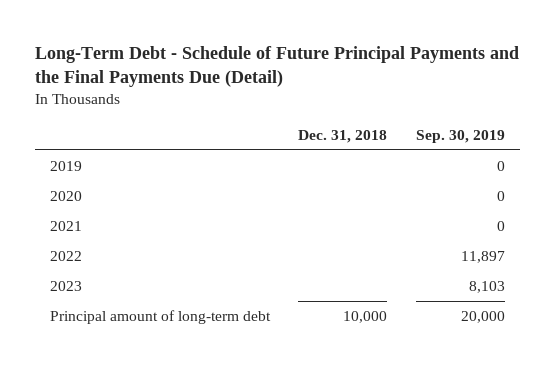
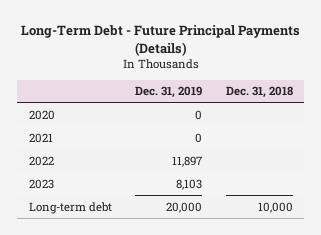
[35,46,520,88] Long-Term Debt - Schedule of Future Principal Payments and the Final Payments Due (Detail) -> [20,24,300,56] Long-Term Debt - Future Principal Payments (Details)
[416,129,506,143] Sep. 30, 2019 -> none
none -> [135,86,203,99] Dec. 31, 2019
[49,161,82,172] 2019 -> none
[49,310,271,325] Principal amount of long-term debt -> [28,201,112,214] Long-term debt

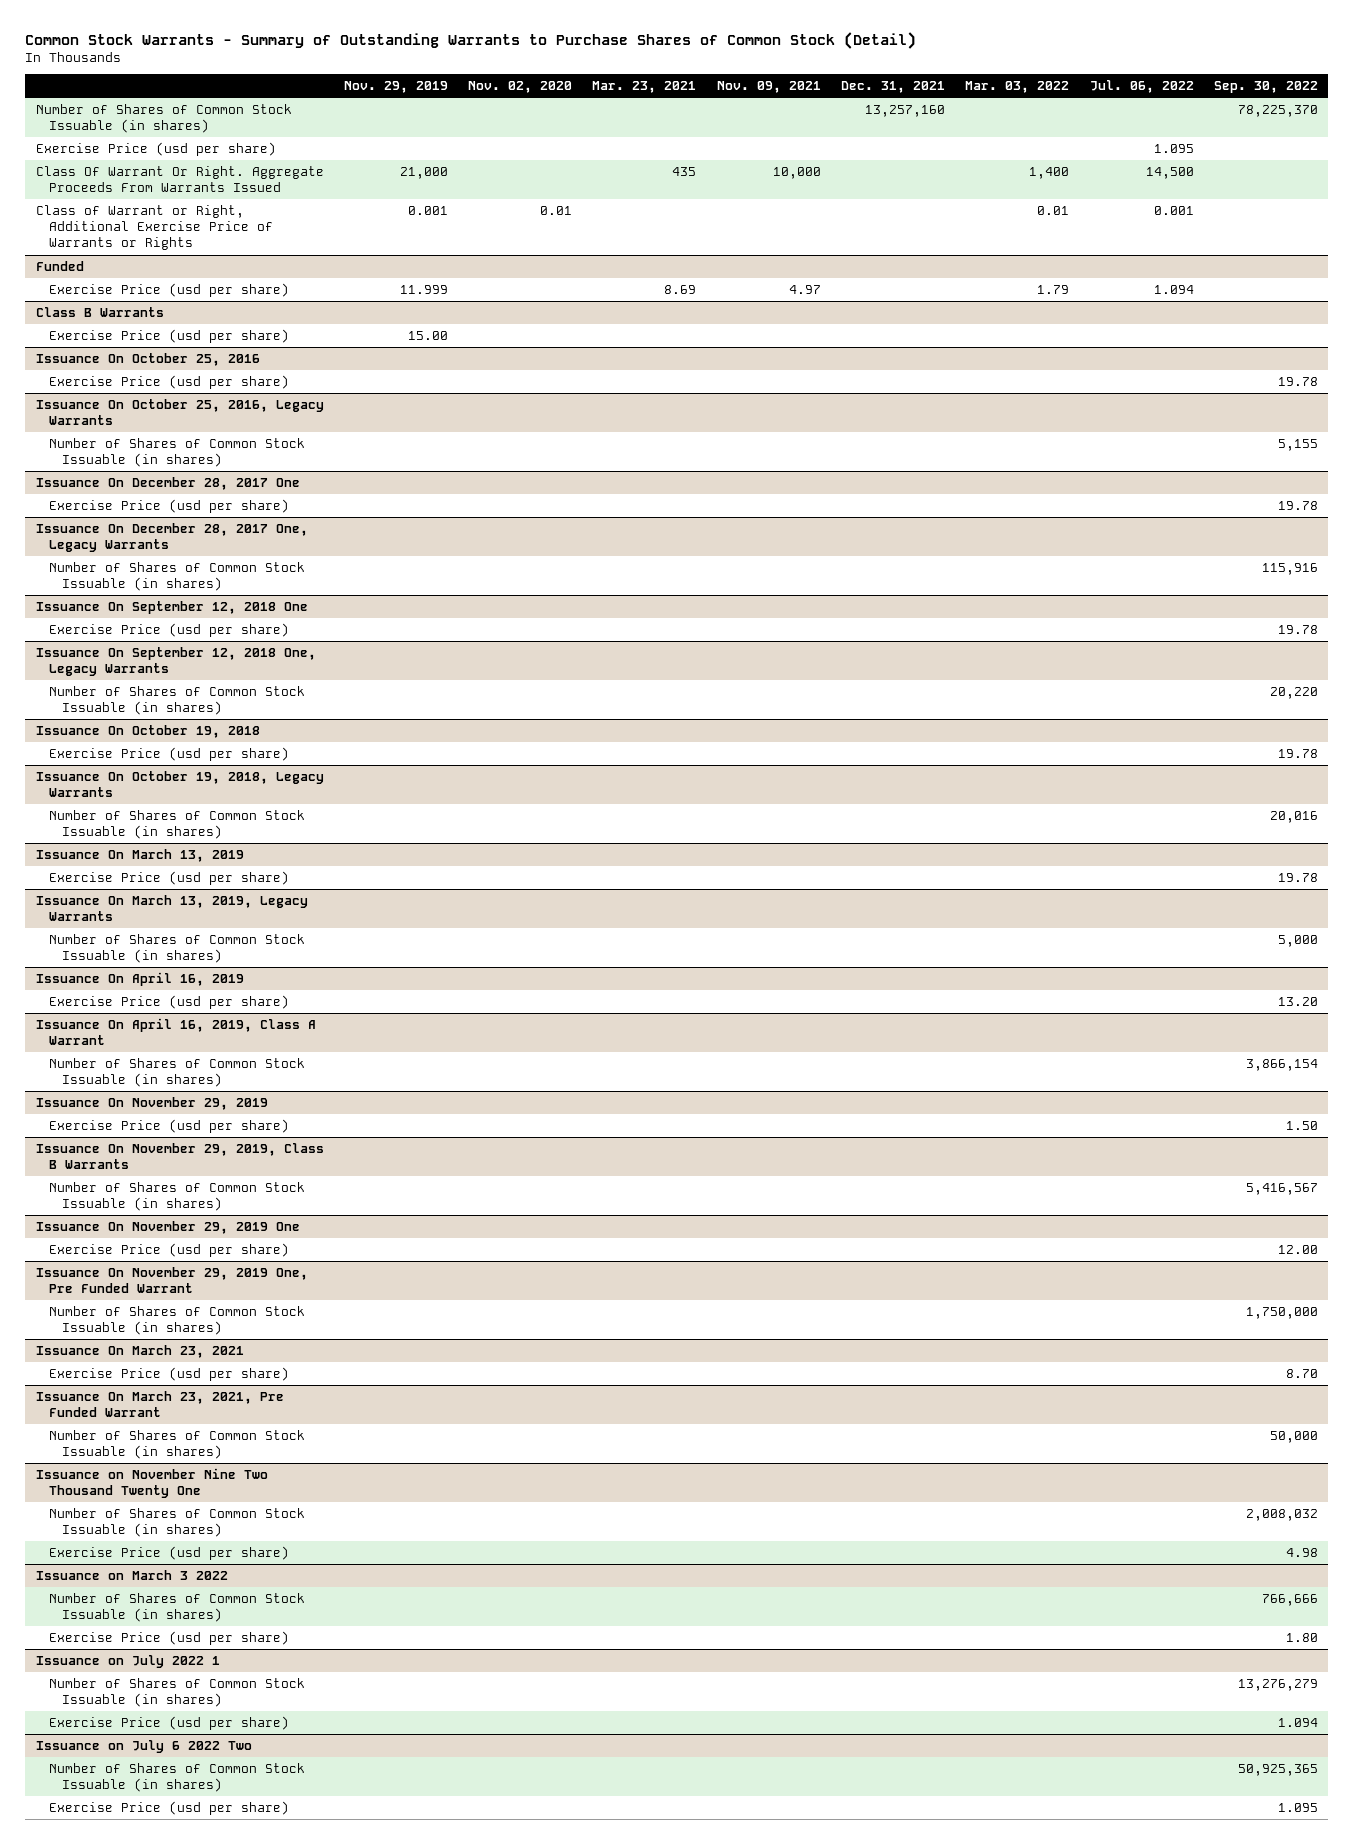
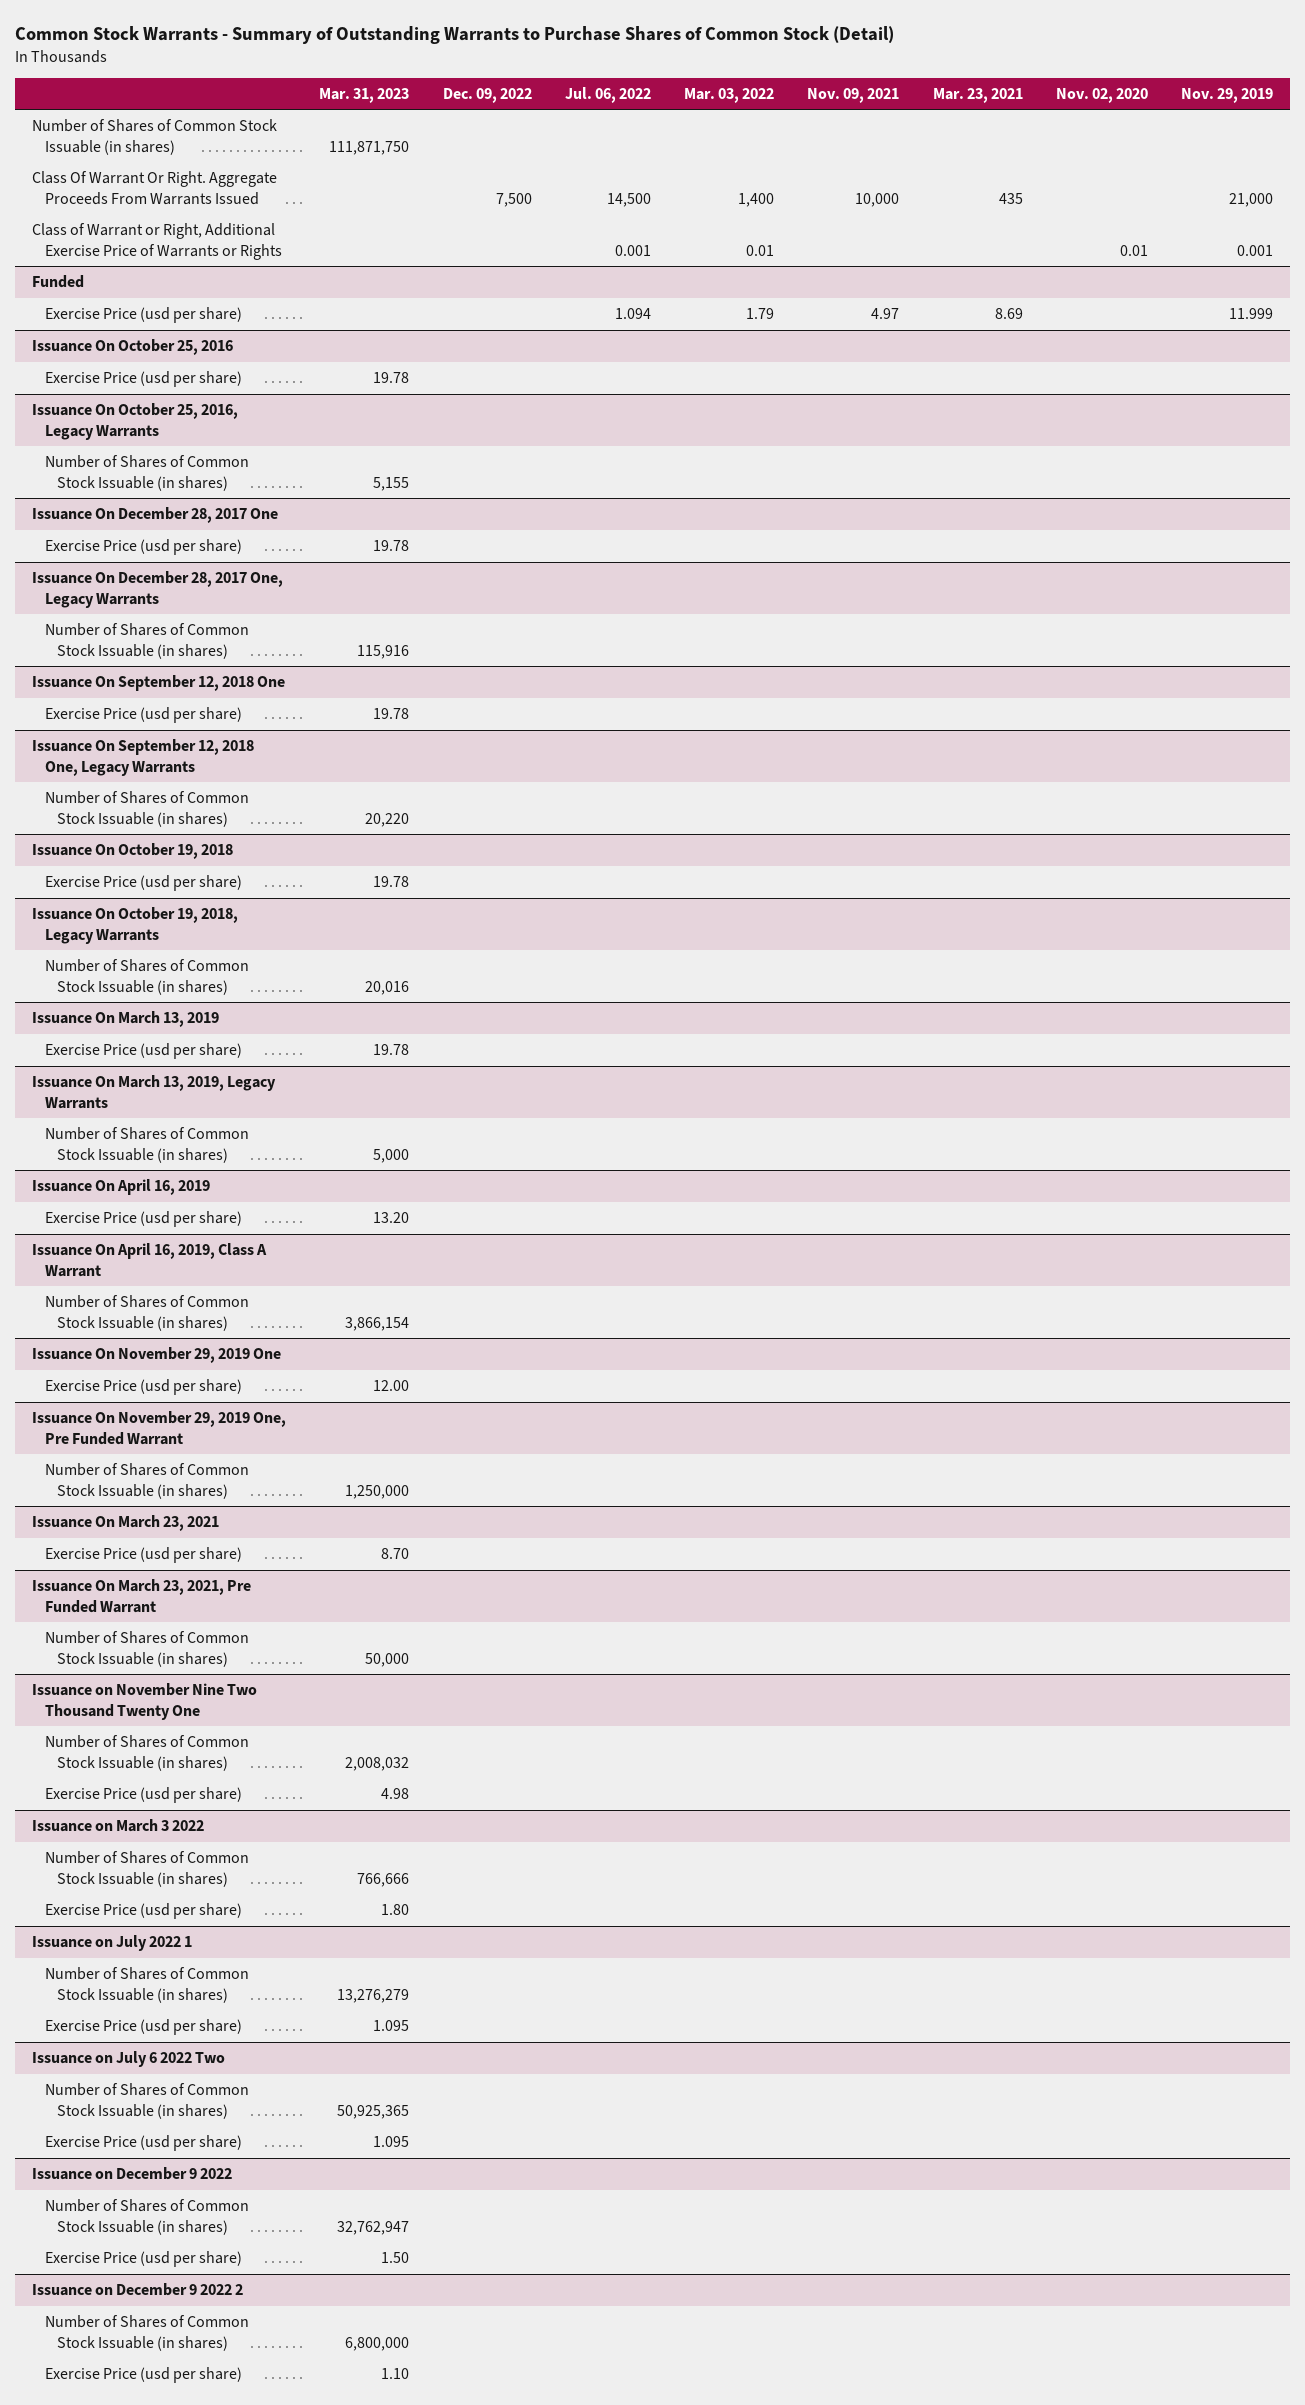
[840,80,945,93] Dec. 31, 2021 -> none
[1213,80,1318,93] Sep. 30, 2022 -> none
none -> [319,87,410,103] Mar. 31, 2023
none -> [442,87,532,103] Dec. 09, 2022
[35,142,276,157] Exercise Price (usd per share) -> none
[35,307,164,318] Class B Warrants -> none
[48,329,289,344] Exercise Price (usd per share) -> none
[35,1097,268,1111] Issuance On November 29, 2019 -> none
[48,1119,289,1134] Exercise Price (usd per share) -> none
[35,1143,324,1170] Issuance On November 29, 2019, Class B Warrants -> none
[48,1182,305,1212] Number of Shares of Common Stock Issuable (in shares) -> none
none -> [32,2167,233,2181] Issuance on December 9 2022
none -> [44,2199,249,2235] Number of Shares of Common Stock Issuable (in shares)
none -> [44,2251,242,2268] Exercise Price (usd per share)
none -> [32,2283,244,2297] Issuance on December 9 2022 2
none -> [44,2315,249,2351] Number of Shares of Common Stock Issuable (in shares)
none -> [44,2367,242,2384] Exercise Price (usd per share)

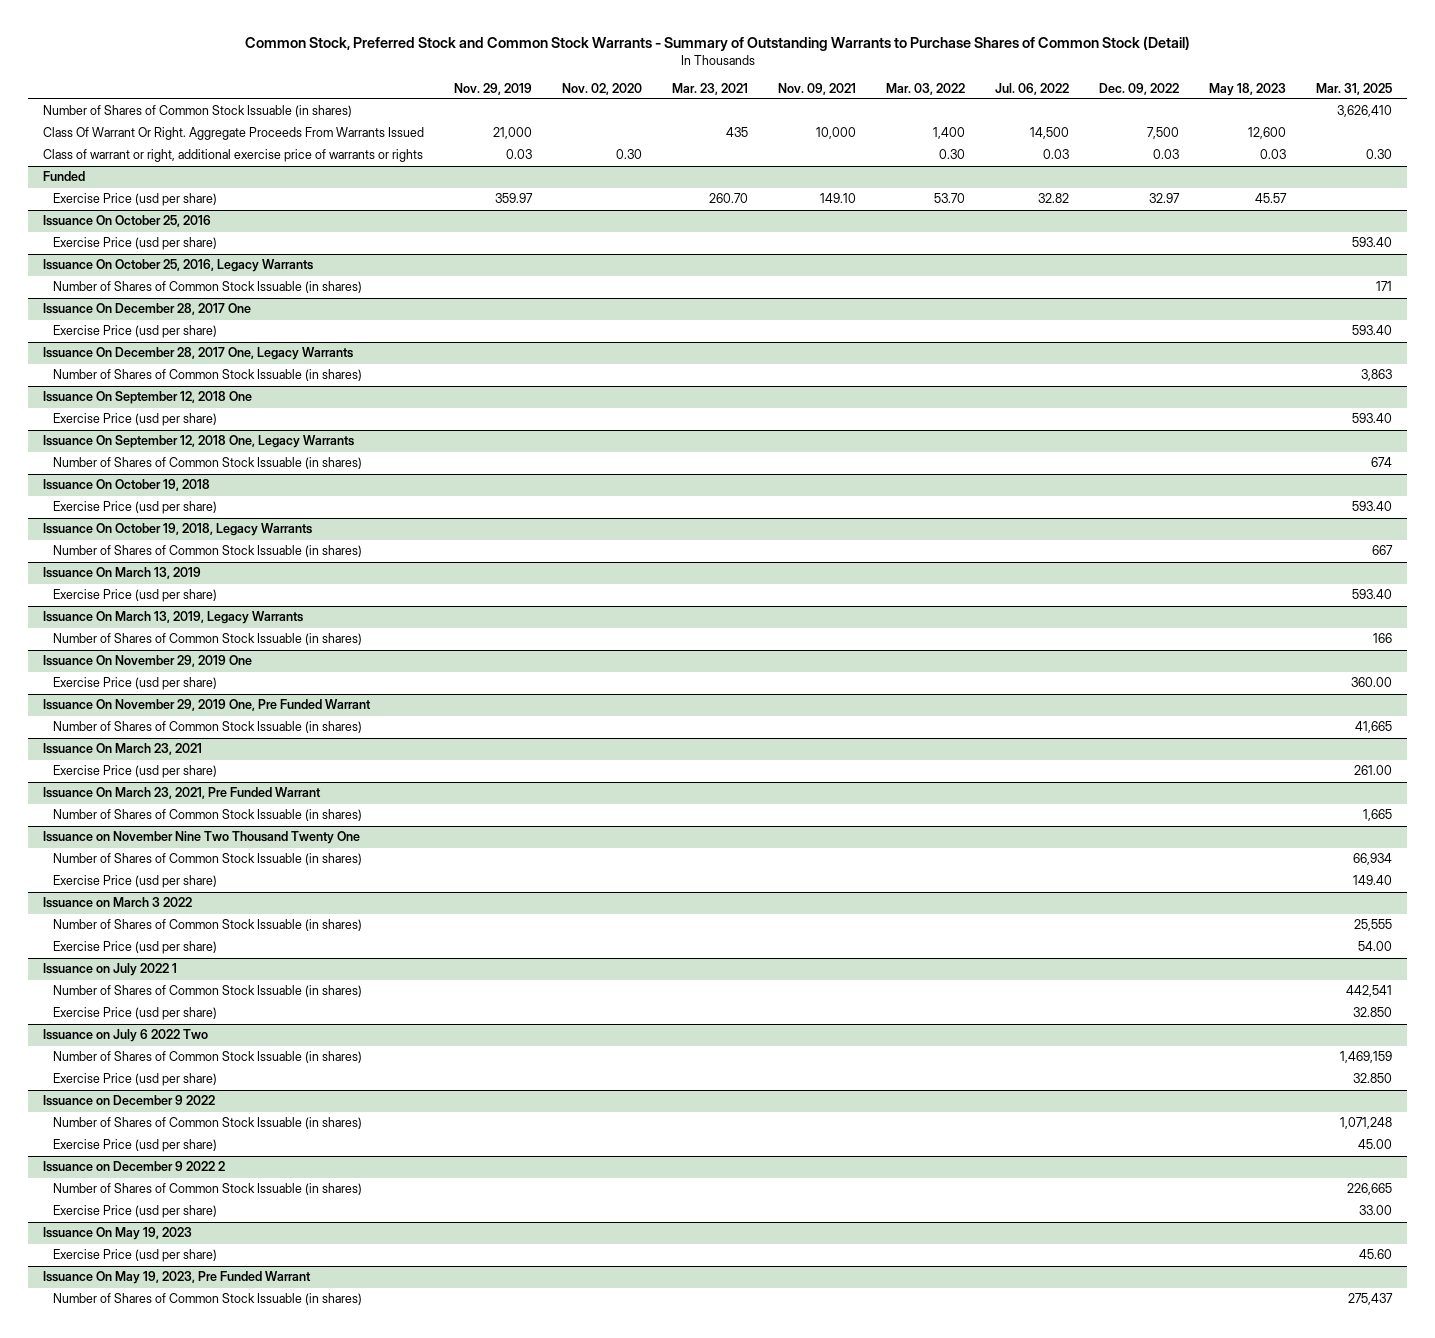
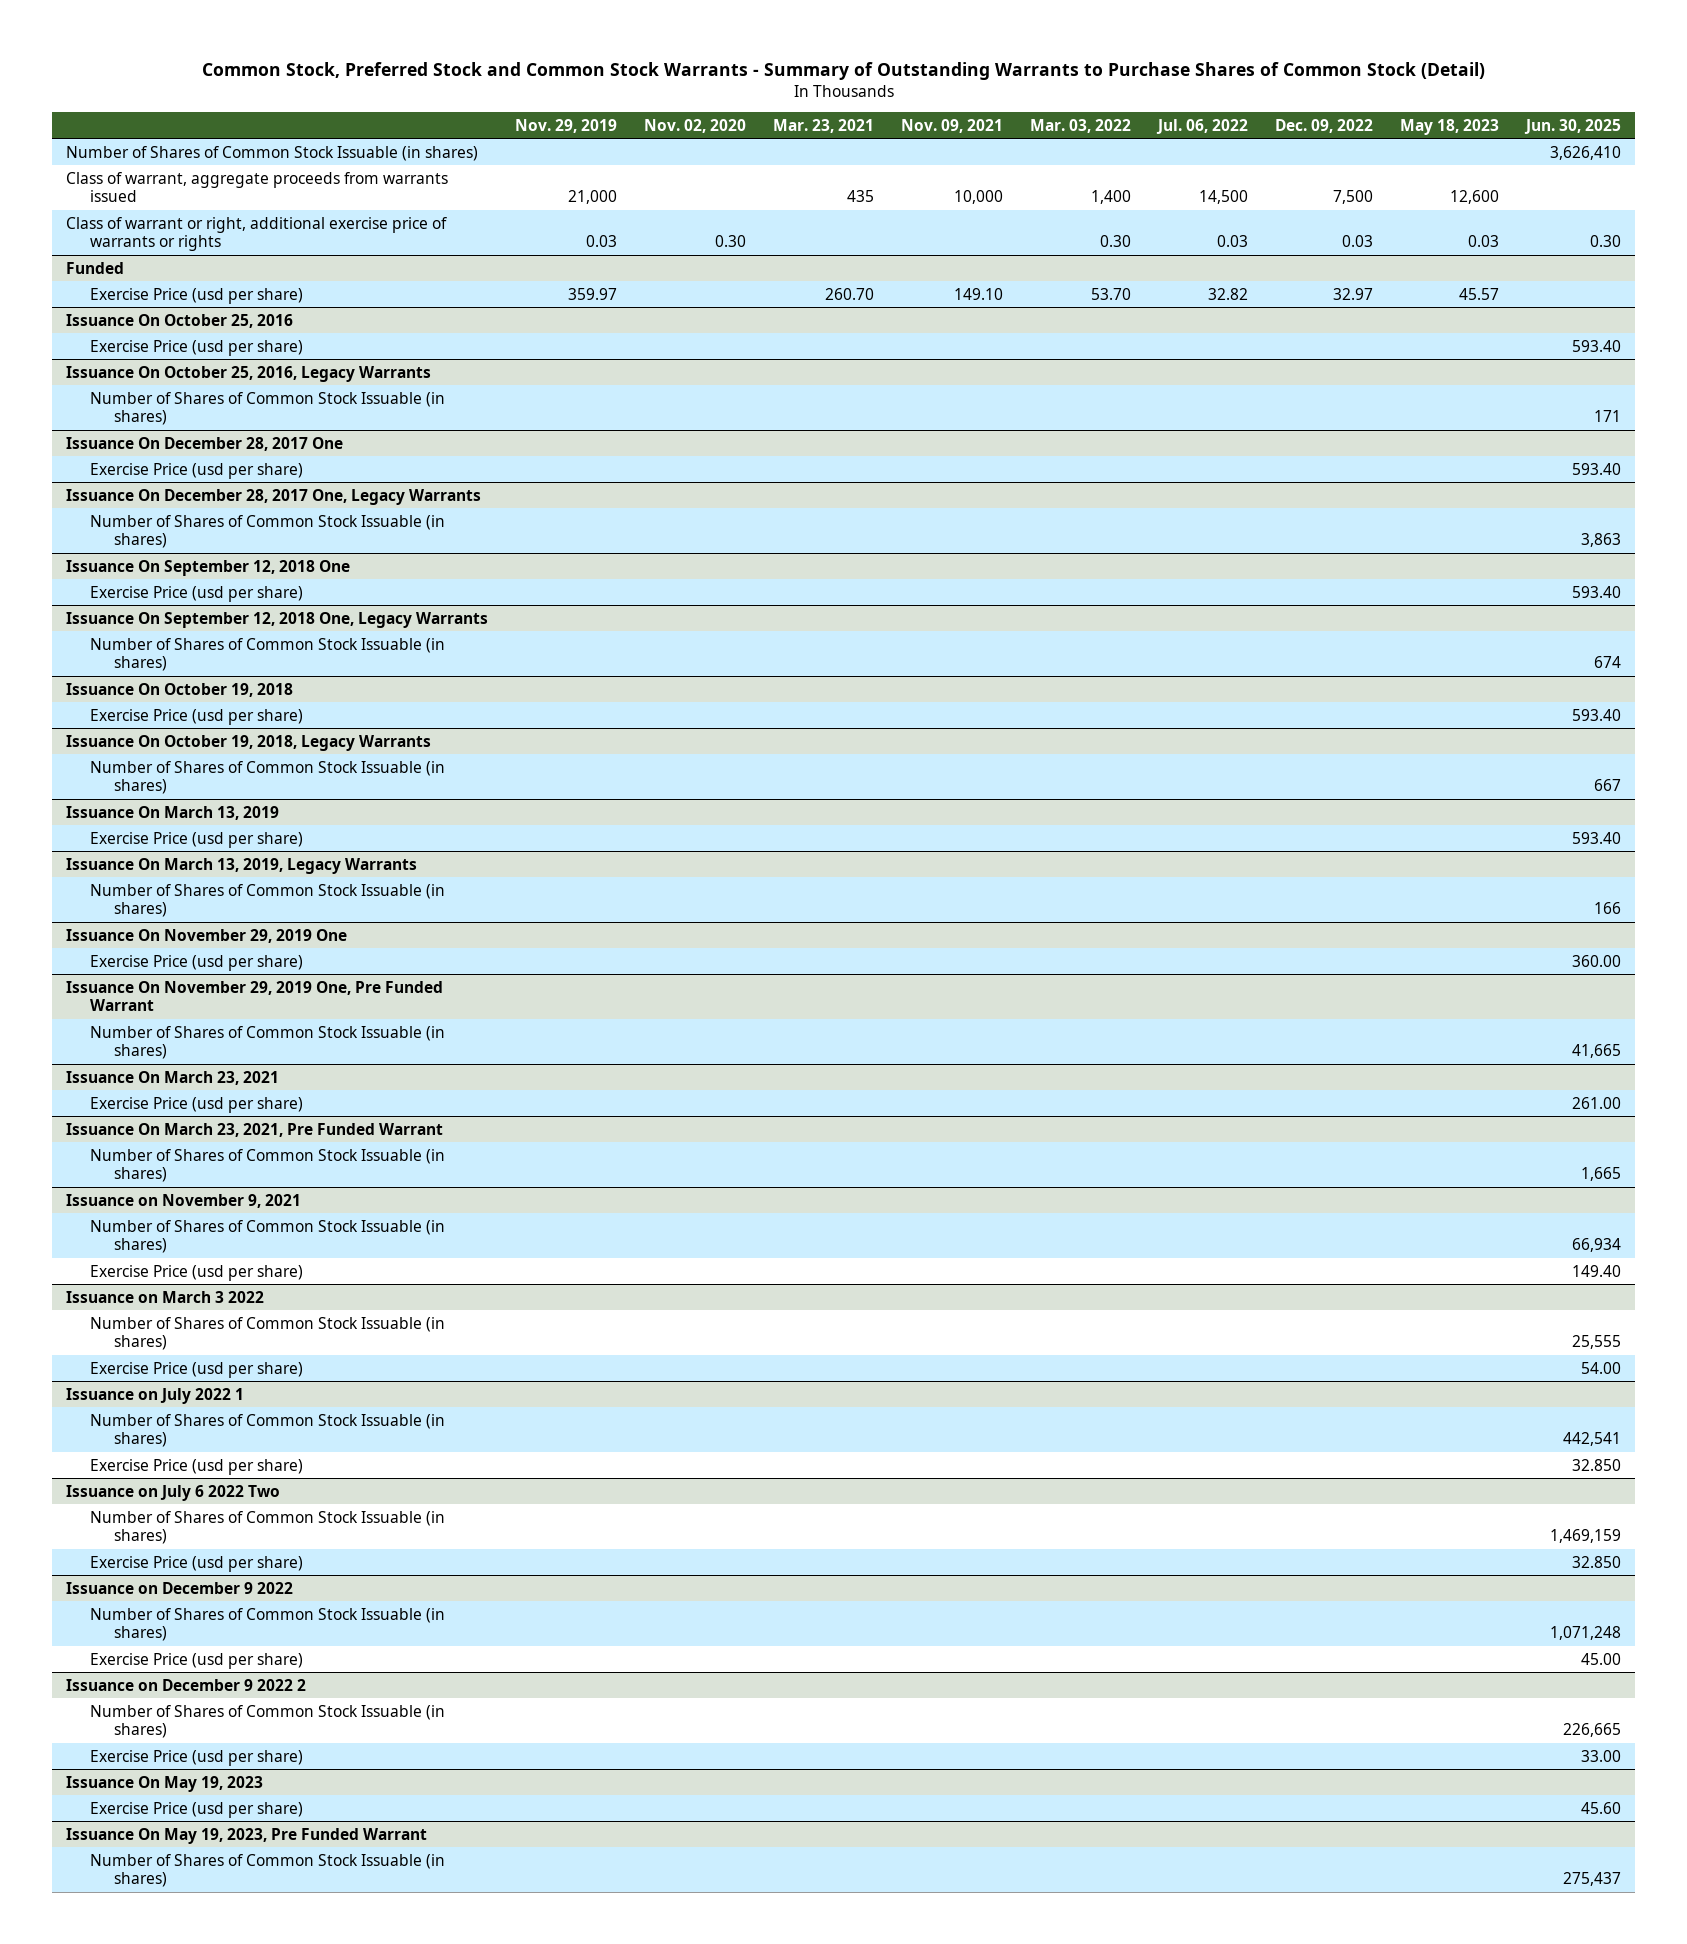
[1315,82,1392,95] Mar. 31, 2025 -> none
none -> [1524,118,1622,134] Jun. 30, 2025
[43,127,425,141] Class Of Warrant Or Right. Aggregate Proceeds From Warrants Issued -> [66,171,449,203] Class of warrant, aggregate proceeds from warrants issued
[43,831,361,845] Issuance on November Nine Two Thousand Twenty One -> [66,1193,302,1208] Issuance on November 9, 2021

